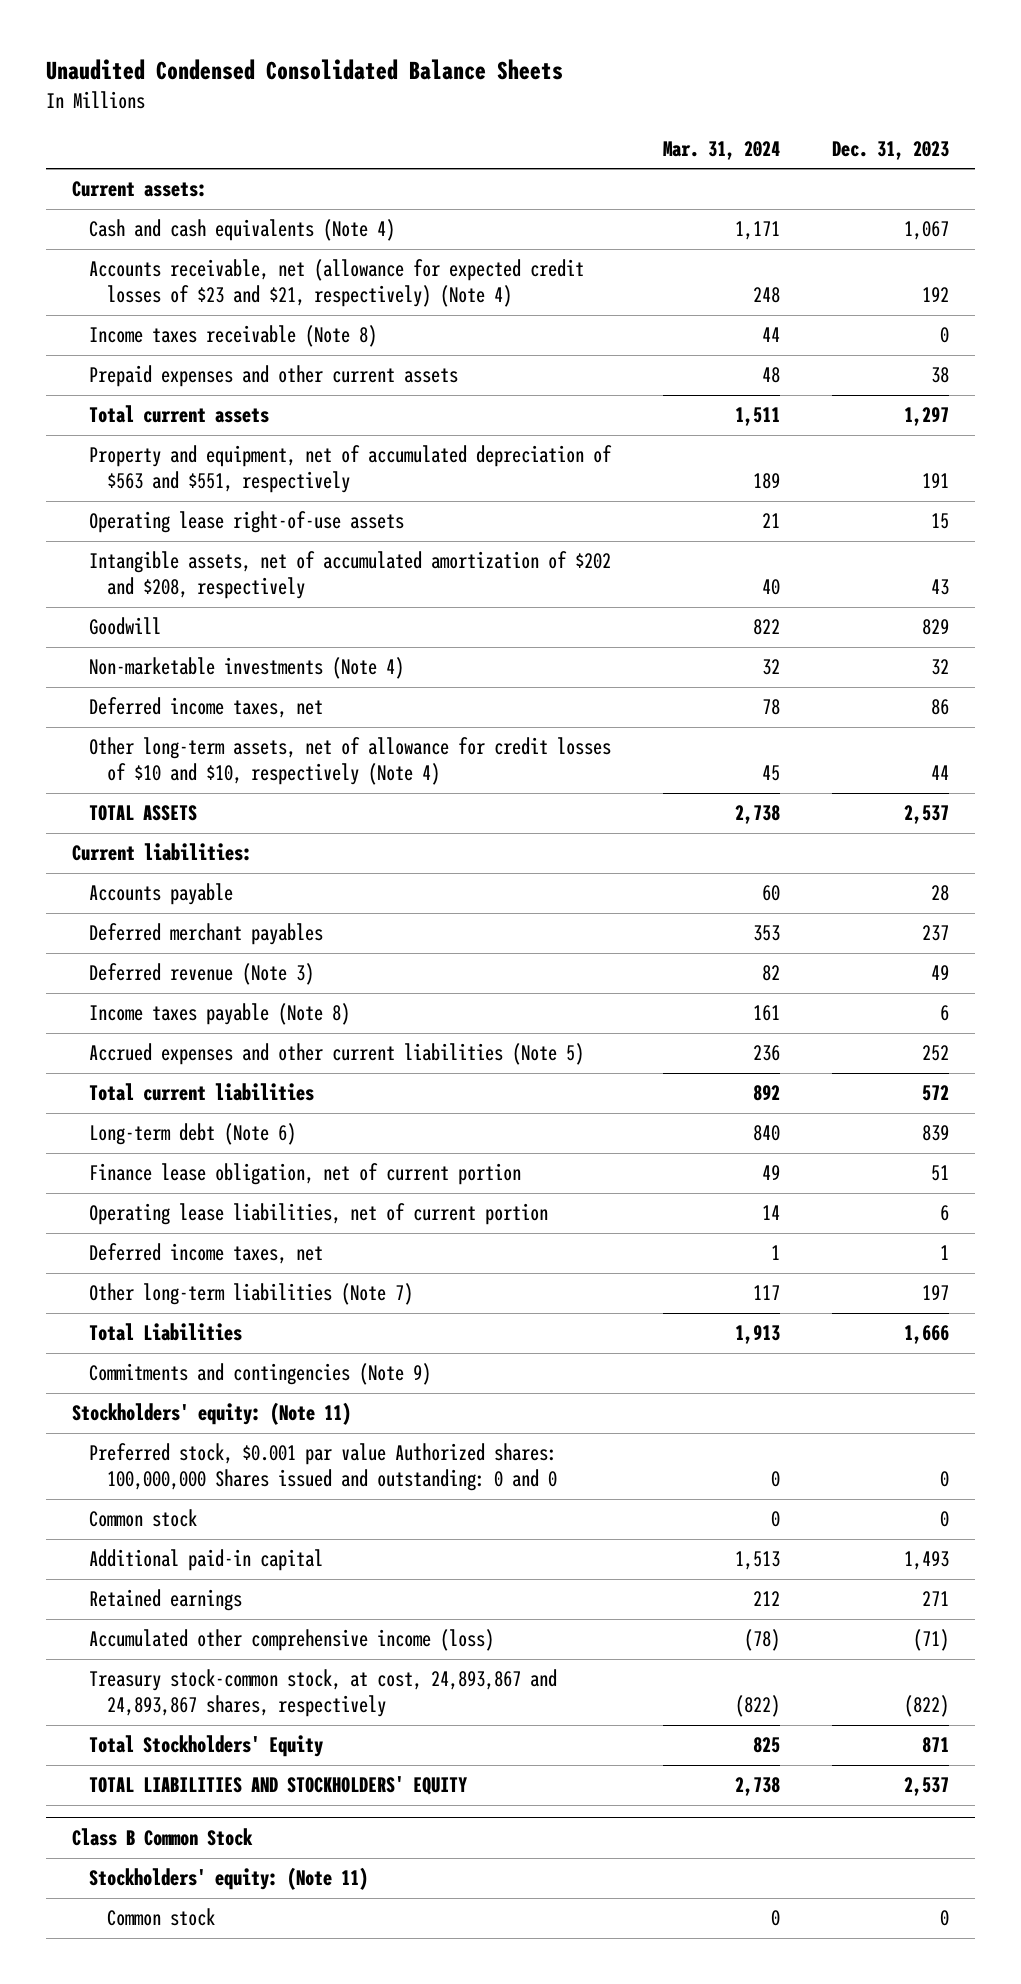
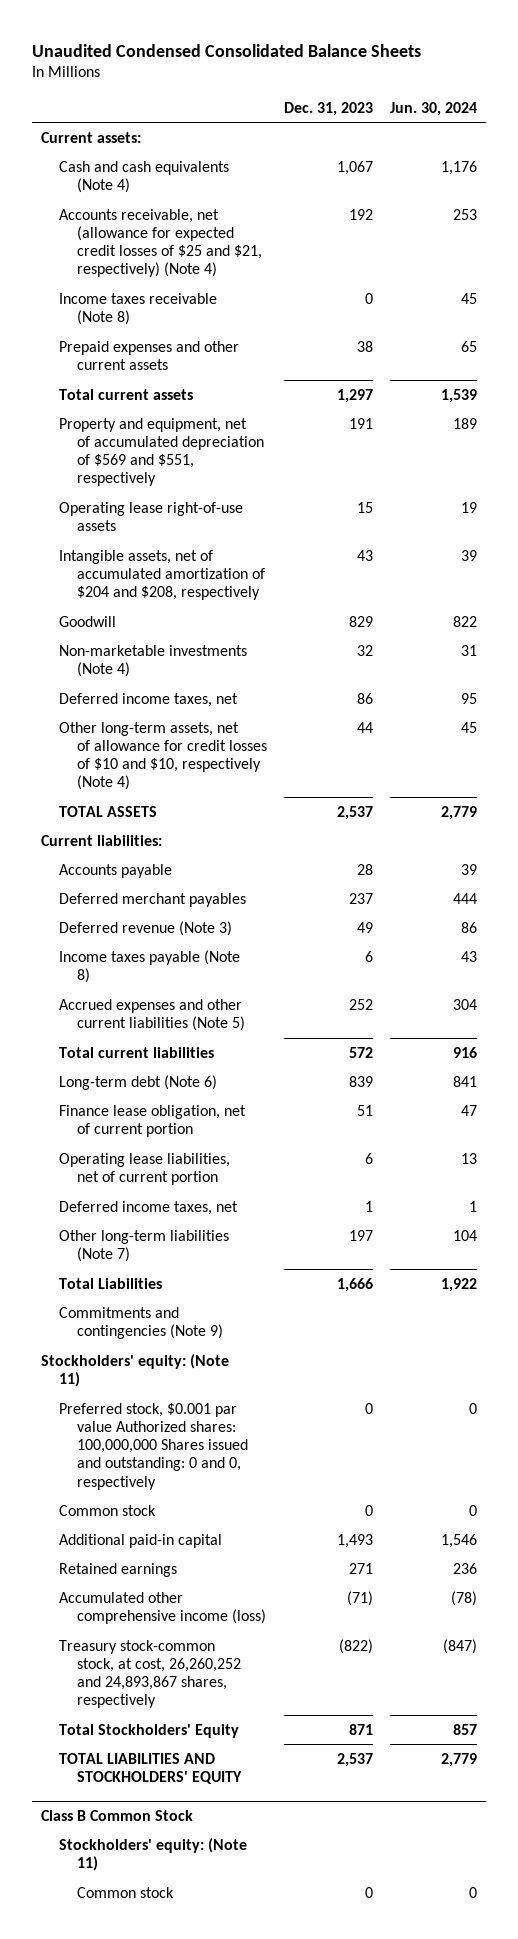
[663,140,781,160] Mar. 31, 2024 -> none
none -> [390,101,478,116] Jun. 30, 2024
[89,259,585,308] Accounts receivable, net (allowance for expected credit losses of $23 and $21, respectively) (Note 4) -> [58,208,262,278] Accounts receivable, net (allowance for expected credit losses of $25 and $21, respectively) (Note 4)
[89,445,613,494] Property and equipment, net of accumulated depreciation of $563 and $551, respectively -> [58,417,264,487] Property and equipment, net of accumulated depreciation of $569 and $551, respectively
[89,551,612,600] Intangible assets, net of accumulated amortization of $202 and $208, respectively -> [58,549,265,601] Intangible assets, net of accumulated amortization of $204 and $208, respectively
[89,1443,558,1492] Preferred stock, $0.001 par value Authorized shares: 100,000,000 Shares issued and outstanding: 0 and 0 -> [58,1402,248,1490] Preferred stock, $0.001 par value Authorized shares: 100,000,000 Shares issued and outstanding: 0 and 0, respectively
[89,1669,558,1718] Treasury stock-common stock, at cost, 24,893,867 and 24,893,867 shares, respectively -> [58,1639,241,1709] Treasury stock-common stock, at cost, 26,260,252 and 24,893,867 shares, respectively

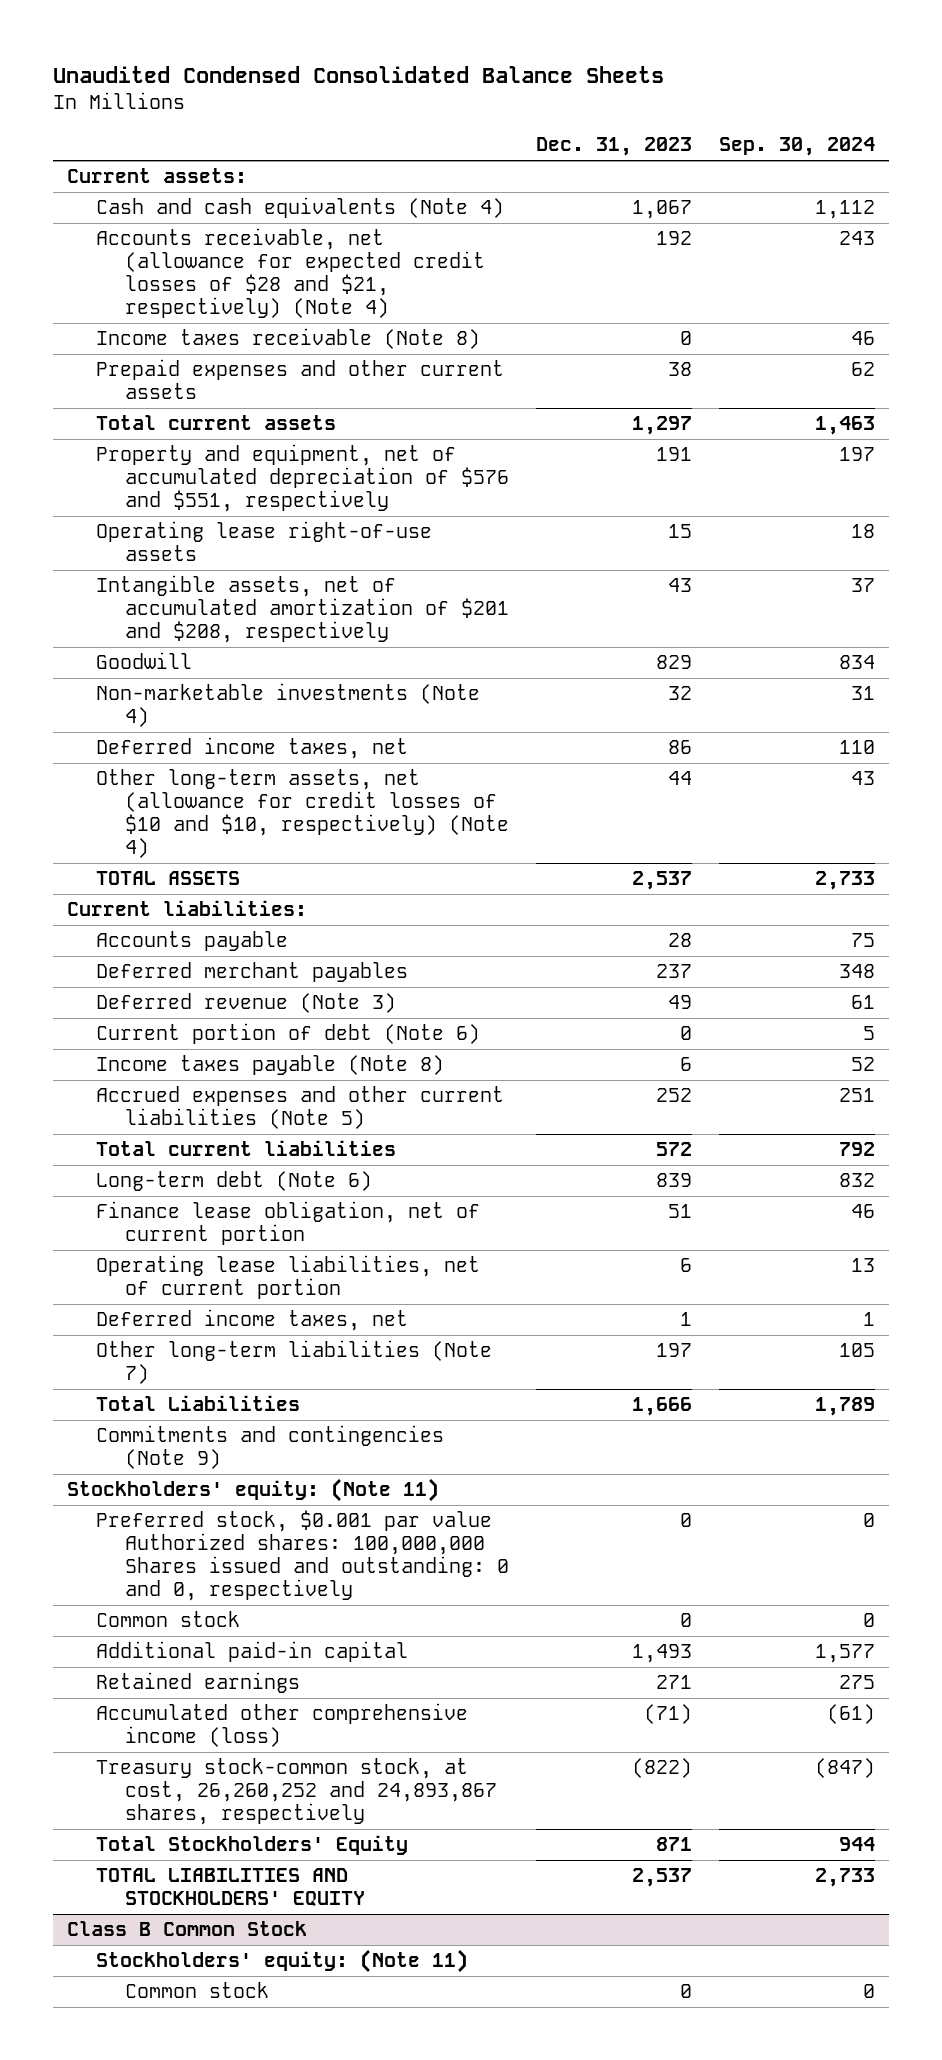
[390,101,478,116] Jun. 30, 2024 -> none
none -> [719,137,876,157] Sep. 30, 2024
[58,208,262,278] Accounts receivable, net (allowance for expected credit losses of $25 and $21, respectively) (Note 4) -> [95,228,486,318] Accounts receivable, net (allowance for expected credit losses of $28 and $21, respectively) (Note 4)
[58,417,264,487] Property and equipment, net of accumulated depreciation of $569 and $551, respectively -> [95,444,510,512] Property and equipment, net of accumulated depreciation of $576 and $551, respectively
[58,549,265,601] Intangible assets, net of accumulated amortization of $204 and $208, respectively -> [95,575,510,643] Intangible assets, net of accumulated amortization of $201 and $208, respectively
[58,721,267,791] Other long-term assets, net of allowance for credit losses of $10 and $10, respectively (Note 4) -> [95,769,510,858] Other long-term assets, net (allowance for credit losses of $10 and $10, respectively) (Note 4)
none -> [95,1023,480,1045] Current portion of debt (Note 6)

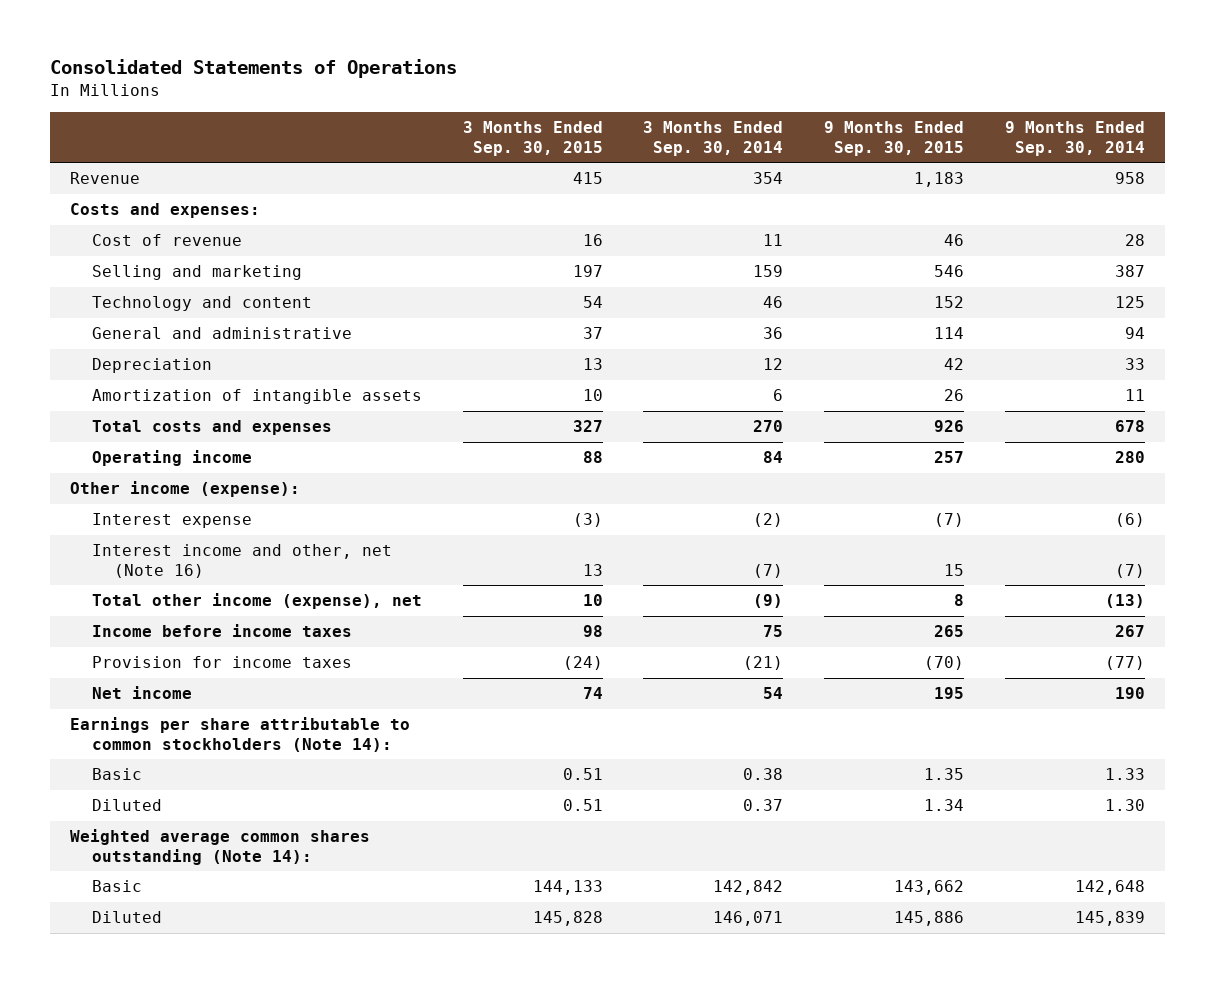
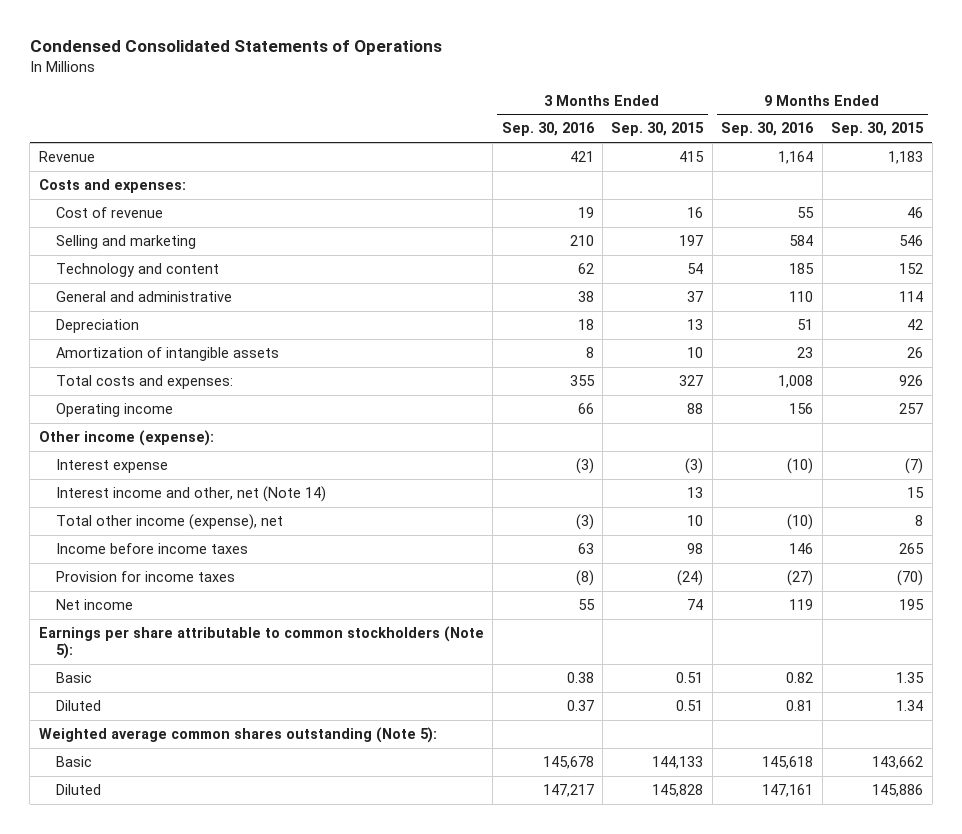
[49,59,457,79] Consolidated Statements of Operations -> [29,40,442,56] Condensed Consolidated Statements of Operations
[643,121,784,157] 3 Months Ended Sep. 30, 2014 -> none
[1004,121,1145,157] 9 Months Ended Sep. 30, 2014 -> none
none -> [501,122,595,137] Sep. 30, 2016
none -> [721,122,815,137] Sep. 30, 2016
[92,420,333,436] Total costs and expenses -> [55,374,233,389] Total costs and expenses:
[92,544,393,578] Interest income and other, net (Note 16) -> [55,485,326,502] Interest income and other, net (Note 14)
[69,717,410,752] Earnings per share attributable to common stockholders (Note 14): -> [38,625,484,660] Earnings per share attributable to common stockholders (Note 5):
[69,829,370,865] Weighted average common shares outstanding (Note 14): -> [38,726,437,743] Weighted average common shares outstanding (Note 5):

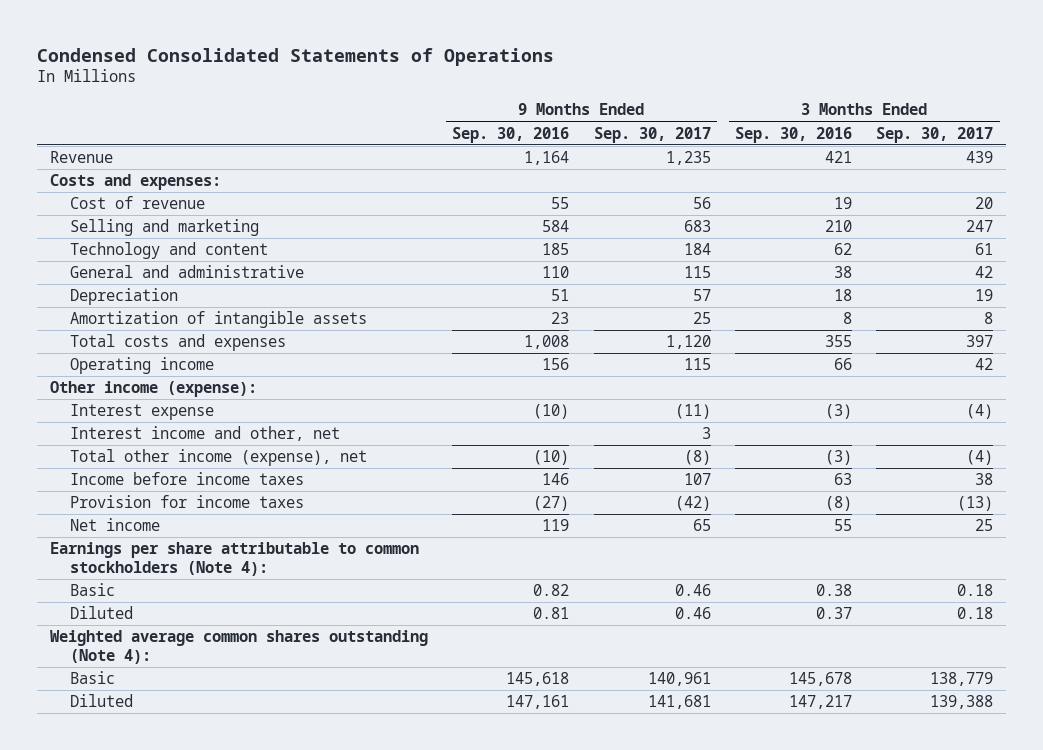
[611,122,705,137] Sep. 30, 2015 -> none
[831,122,925,137] Sep. 30, 2015 -> none
none -> [593,126,711,143] Sep. 30, 2017
none -> [876,126,994,143] Sep. 30, 2017
[55,374,233,389] Total costs and expenses: -> [70,334,287,352] Total costs and expenses
[55,485,326,502] Interest income and other, net (Note 14) -> [70,426,341,442] Interest income and other, net
[38,625,484,660] Earnings per share attributable to common stockholders (Note 5): -> [49,542,419,576] Earnings per share attributable to common stockholders (Note 4):
[38,726,437,743] Weighted average common shares outstanding (Note 5): -> [49,630,428,664] Weighted average common shares outstanding (Note 4):

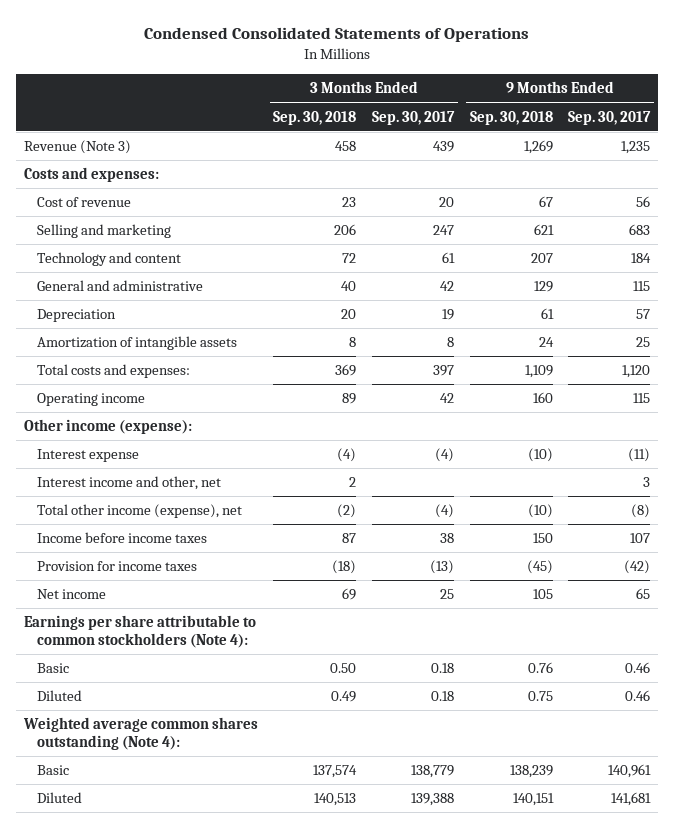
[452,126,570,143] Sep. 30, 2016 -> none
[735,126,853,143] Sep. 30, 2016 -> none
none -> [273,110,357,125] Sep. 30, 2018
none -> [469,110,553,125] Sep. 30, 2018
[49,151,113,164] Revenue -> [23,140,131,155] Revenue (Note 3)
[70,334,287,352] Total costs and expenses -> [36,364,190,379] Total costs and expenses:

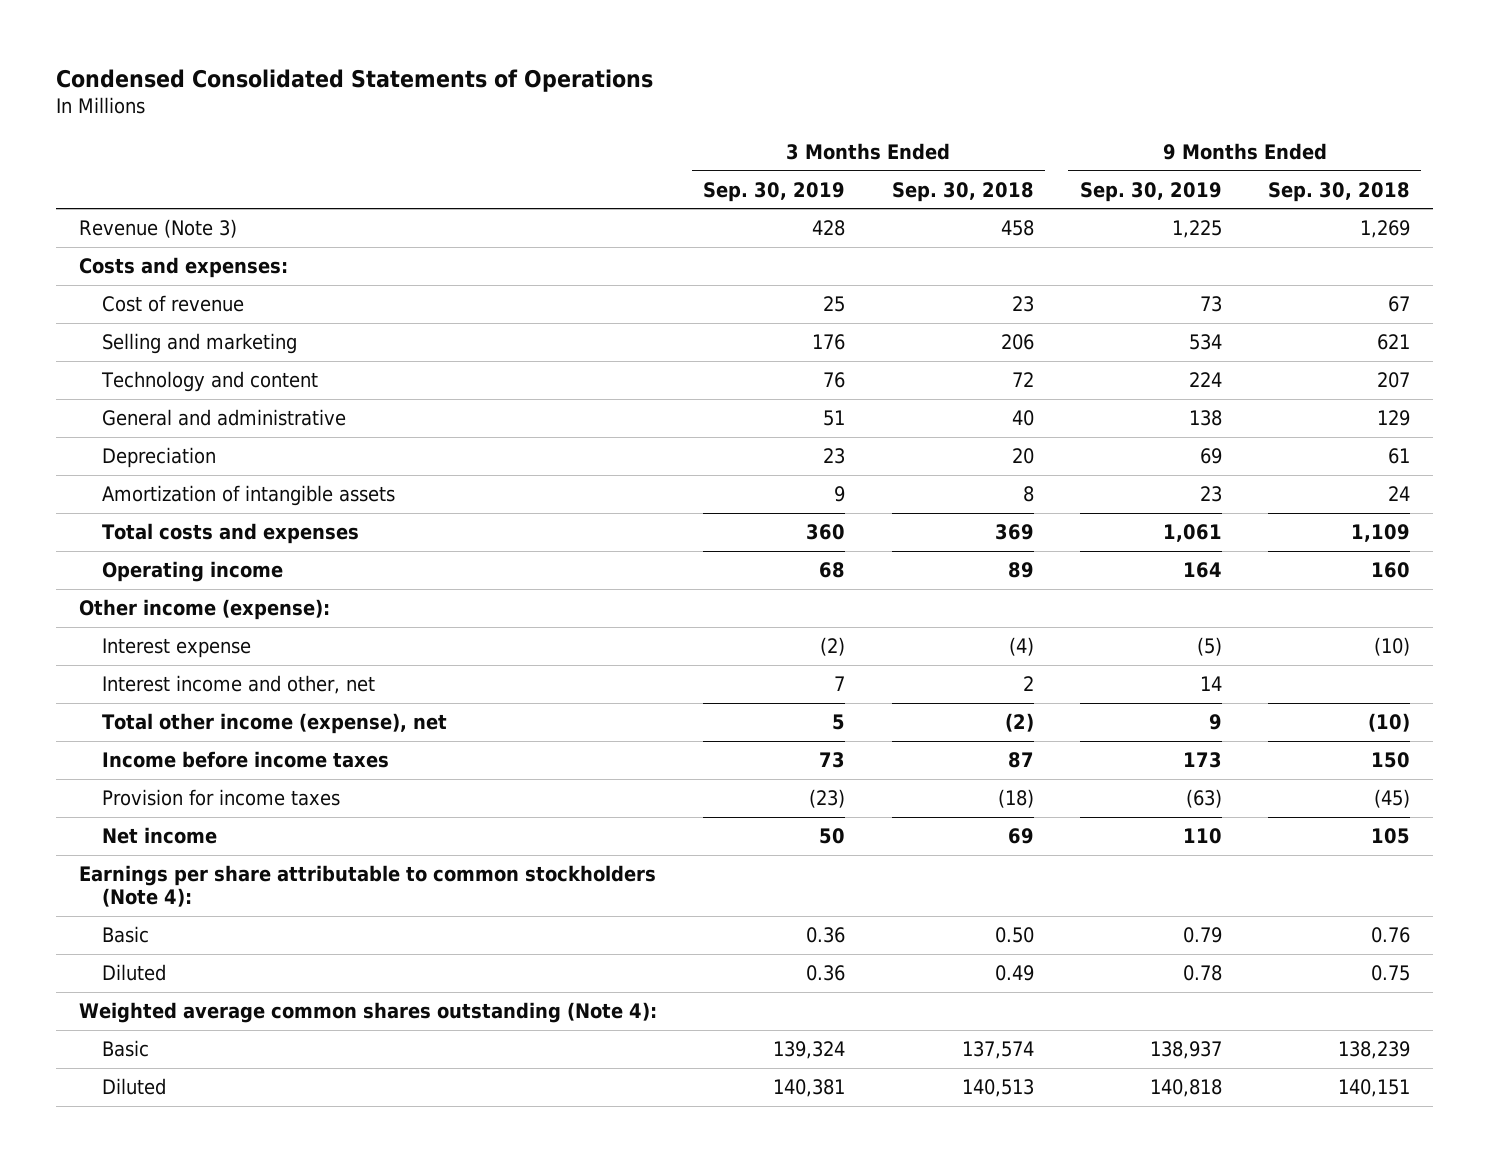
[372,110,456,125] Sep. 30, 2017 -> none
[568,110,652,125] Sep. 30, 2017 -> none
none -> [703,181,846,202] Sep. 30, 2019
none -> [1079,181,1222,202] Sep. 30, 2019
[36,364,190,379] Total costs and expenses: -> [101,523,359,545] Total costs and expenses

